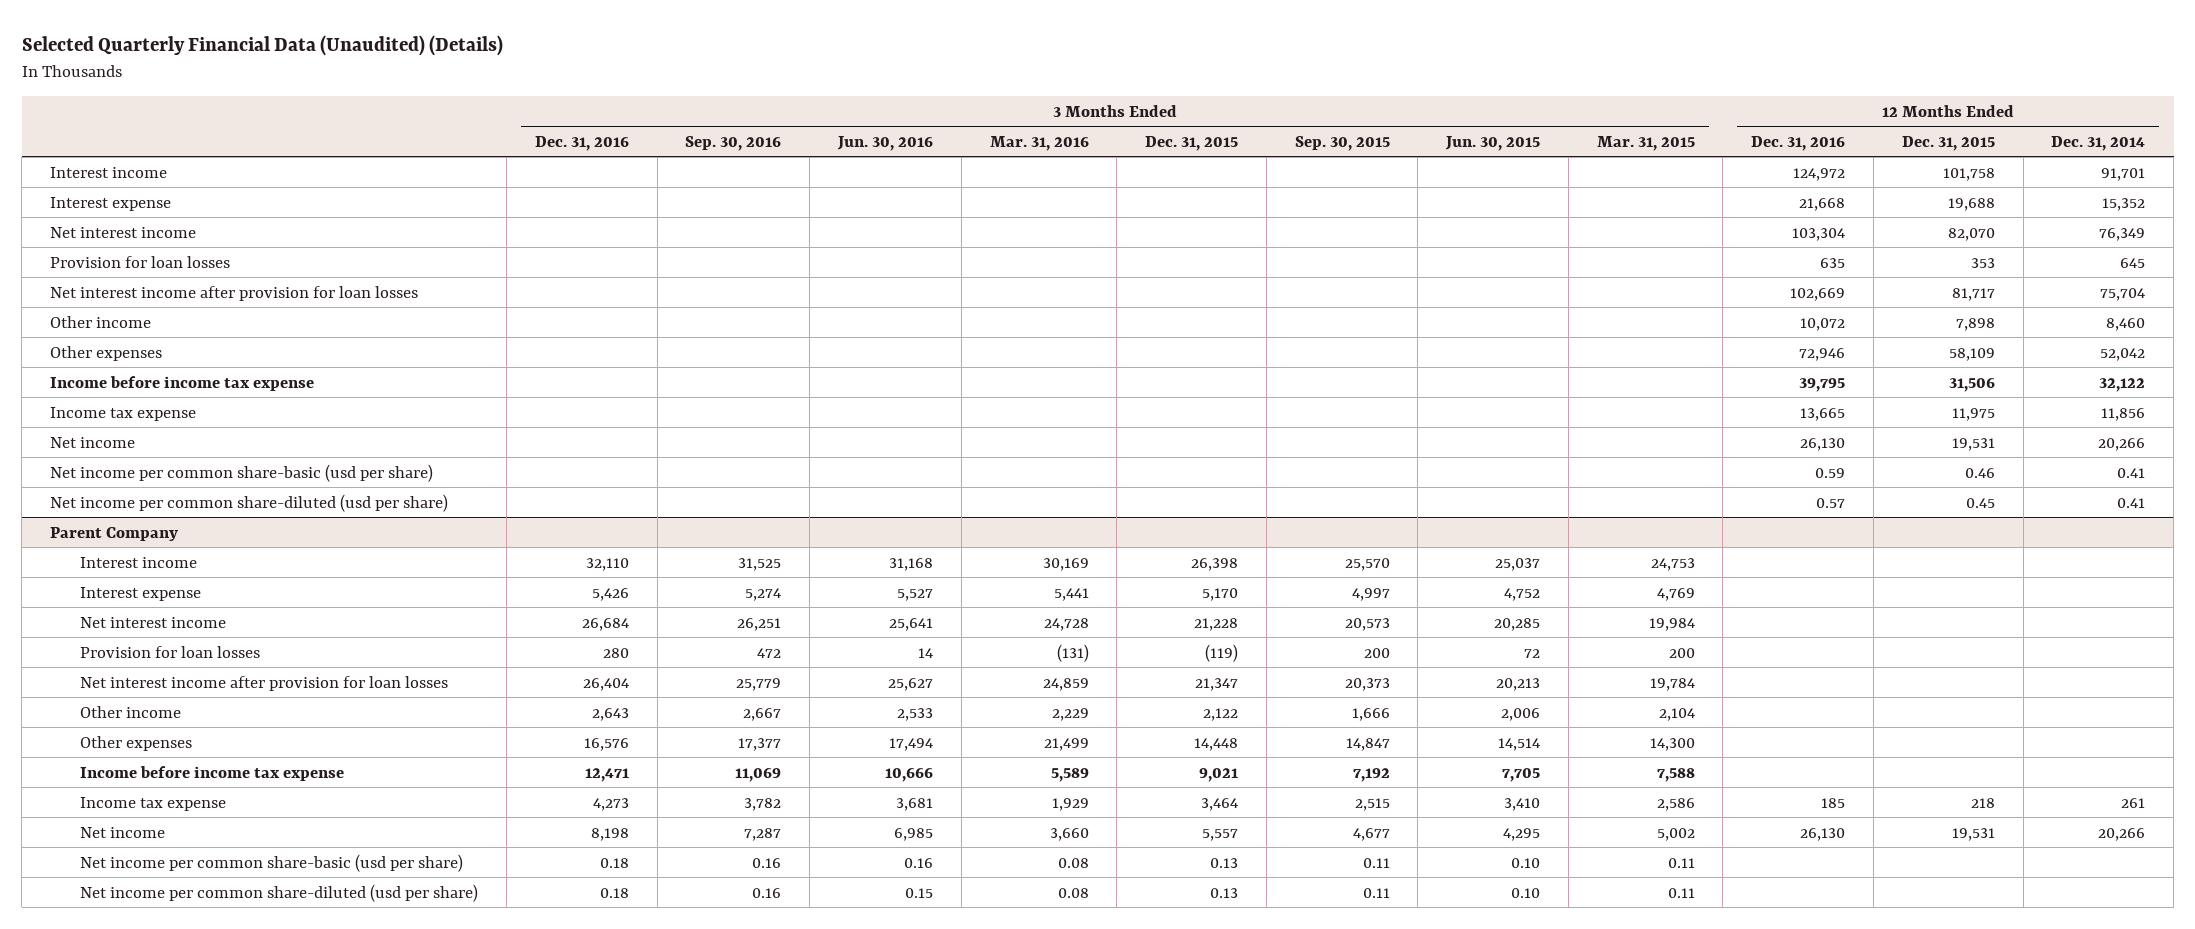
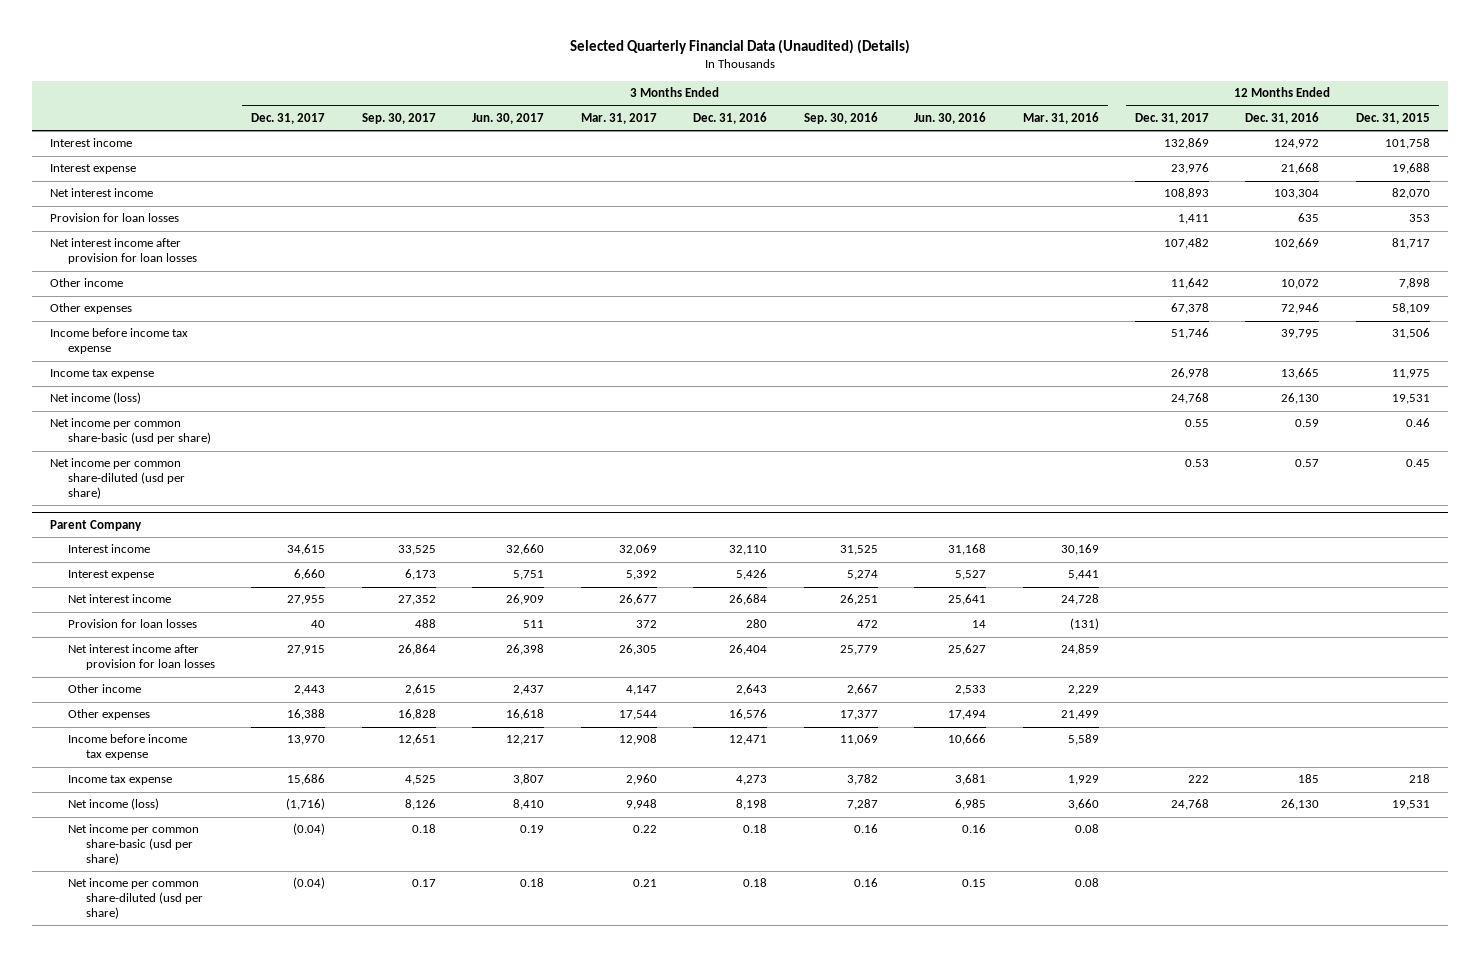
[1145,135,1239,151] Dec. 31, 2015 -> none
[1294,135,1390,151] Sep. 30, 2015 -> none
[1445,135,1541,151] Jun. 30, 2015 -> none
[1596,135,1695,151] Mar. 31, 2015 -> none
[2051,135,2146,151] Dec. 31, 2014 -> none
none -> [251,112,326,124] Dec. 31, 2017
none -> [361,112,436,124] Sep. 30, 2017
none -> [472,112,545,124] Jun. 30, 2017
none -> [580,112,657,124] Mar. 31, 2017
none -> [1135,112,1210,124] Dec. 31, 2017
[49,436,135,448] Net income -> [50,392,142,405] Net income (loss)
[80,826,166,838] Net income -> [67,798,159,811] Net income (loss)

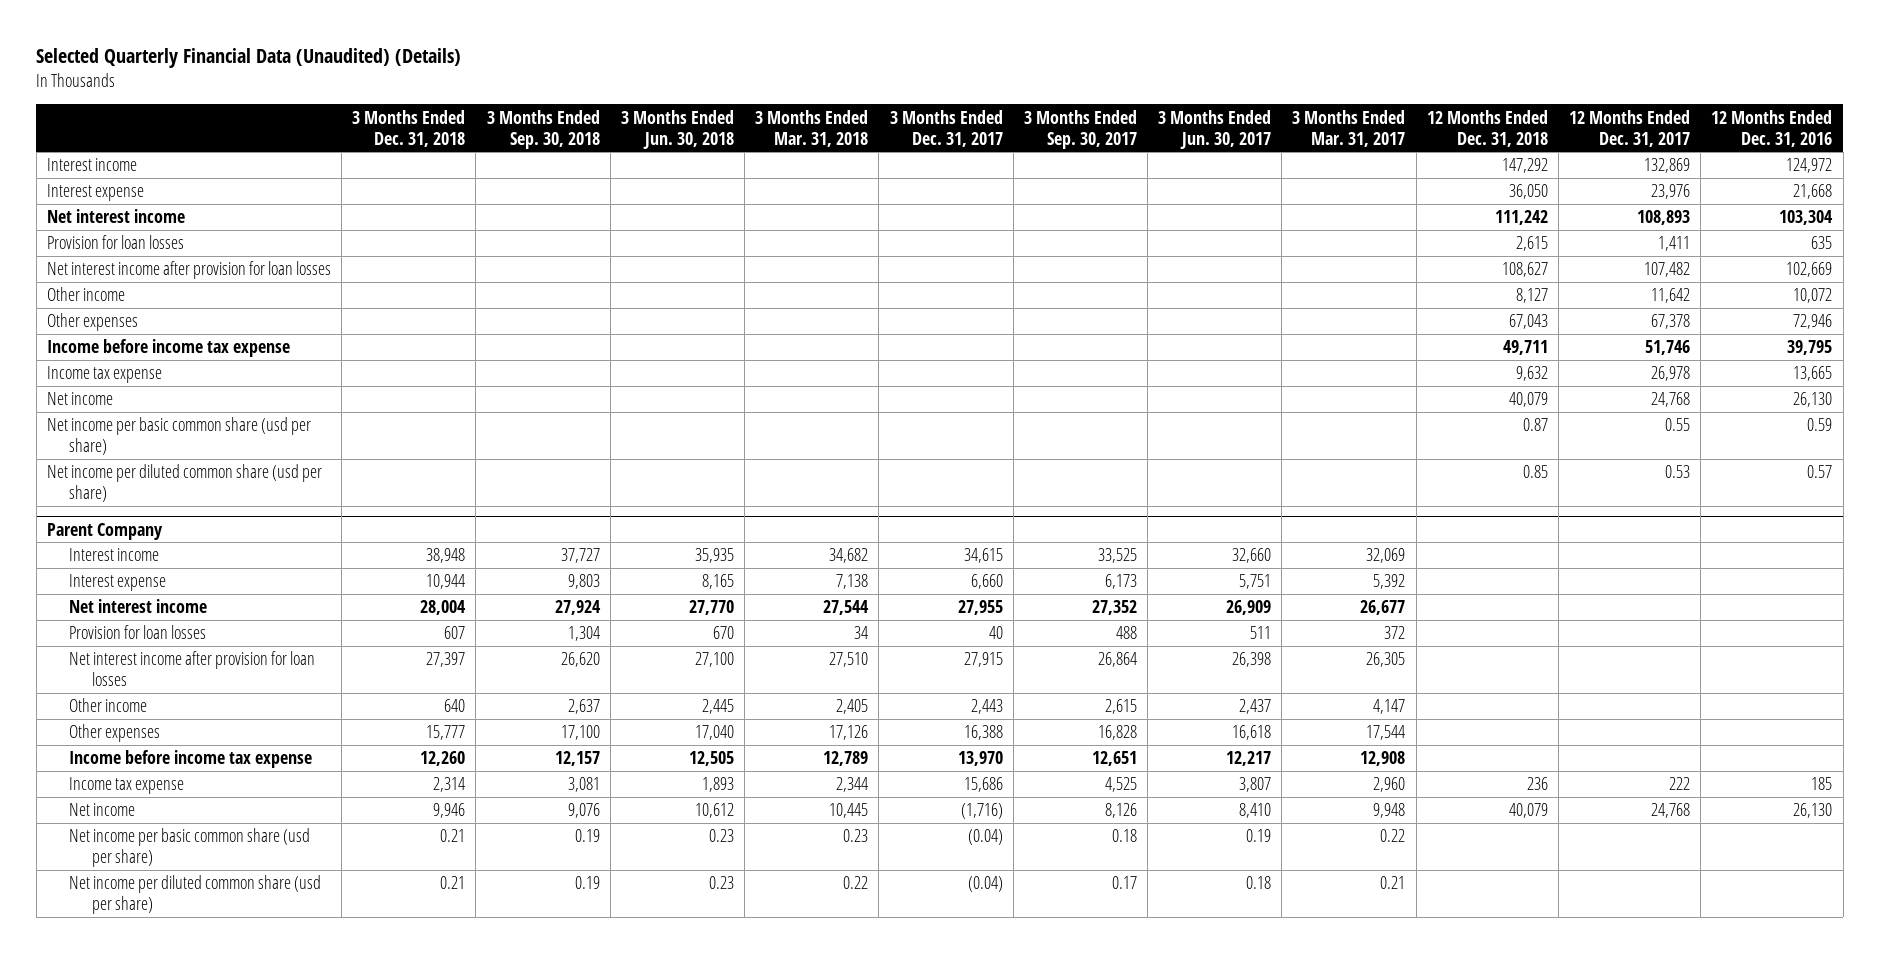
[693,111,768,124] Dec. 31, 2016 -> none
[803,111,878,124] Sep. 30, 2016 -> none
[914,111,987,124] Jun. 30, 2016 -> none
[1022,111,1099,124] Mar. 31, 2016 -> none
[1355,112,1430,124] Dec. 31, 2015 -> none
none -> [352,109,466,147] 3 Months Ended Dec. 31, 2018
none -> [486,109,600,149] 3 Months Ended Sep. 30, 2018
none -> [620,109,734,149] 3 Months Ended Jun. 30, 2018
none -> [755,109,869,147] 3 Months Ended Mar. 31, 2018
none -> [1426,109,1548,147] 12 Months Ended Dec. 31, 2018
[50,392,142,405] Net income (loss) -> [46,392,113,406] Net income
[50,418,211,445] Net income per common share-basic (usd per share) -> [46,417,311,456] Net income per basic common share (usd per share)
[50,458,185,500] Net income per common share-diluted (usd per share) -> [46,464,322,503] Net income per diluted common share (usd per share)
[67,798,159,811] Net income (loss) -> [69,803,136,817] Net income
[67,824,199,866] Net income per common share-basic (usd per share) -> [69,828,311,868] Net income per basic common share (usd per share)
[67,878,203,920] Net income per common share-diluted (usd per share) -> [69,875,322,915] Net income per diluted common share (usd per share)

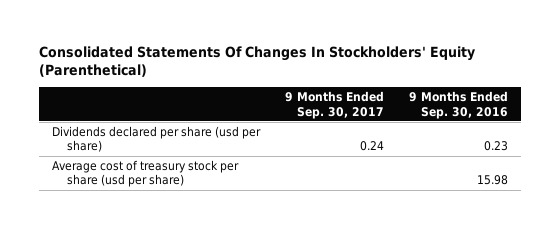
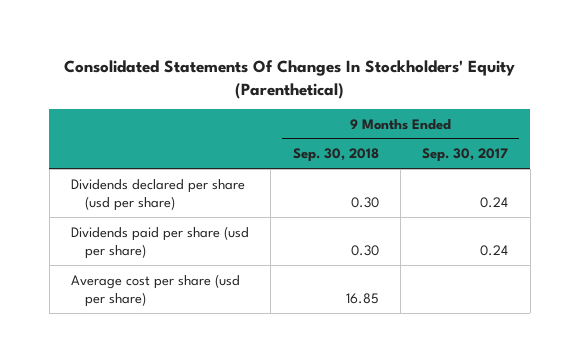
[409,90,509,119] 9 Months Ended Sep. 30, 2016 -> none
none -> [292,148,379,163] Sep. 30, 2018
none -> [70,225,249,259] Dividends paid per share (usd per share)
[51,159,239,188] Average cost of treasury stock per share (usd per share) -> [70,273,240,307] Average cost per share (usd per share)

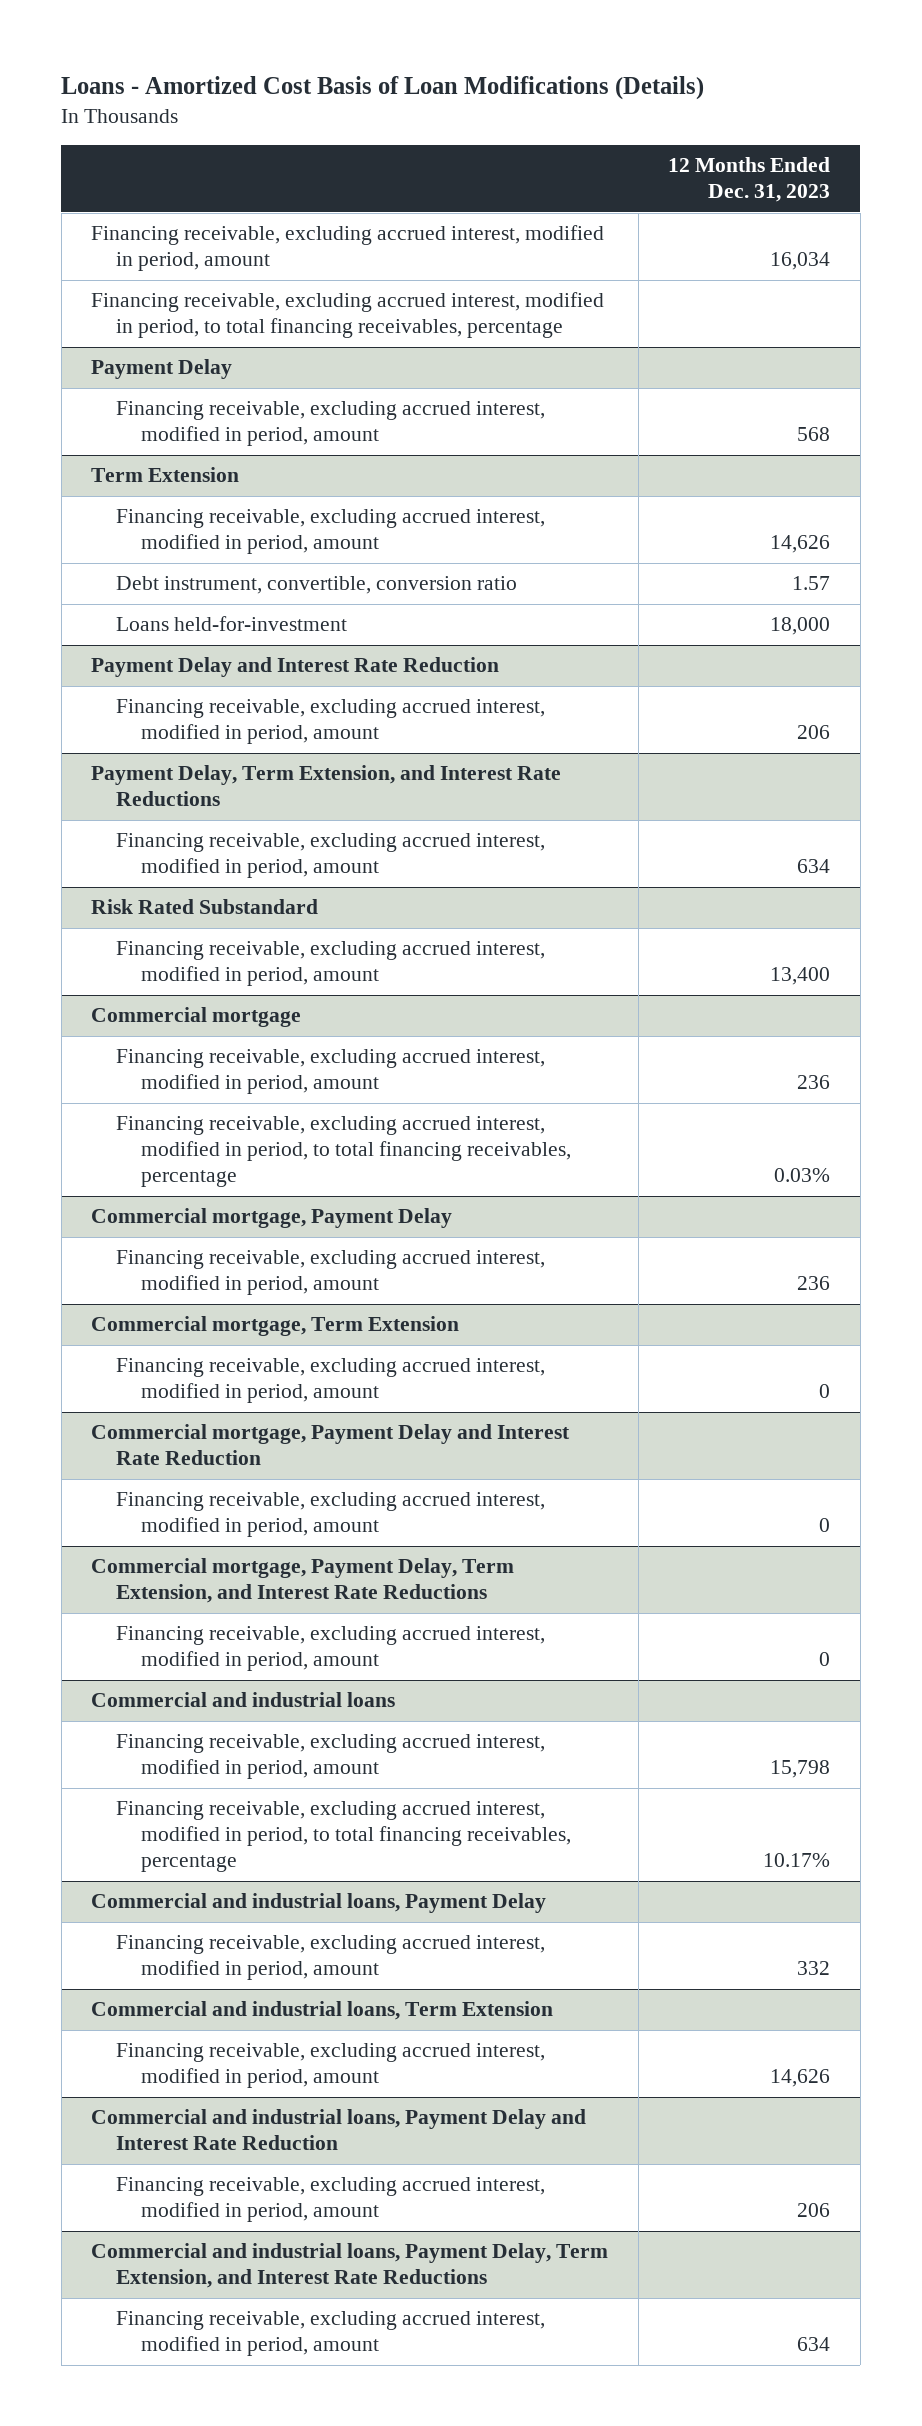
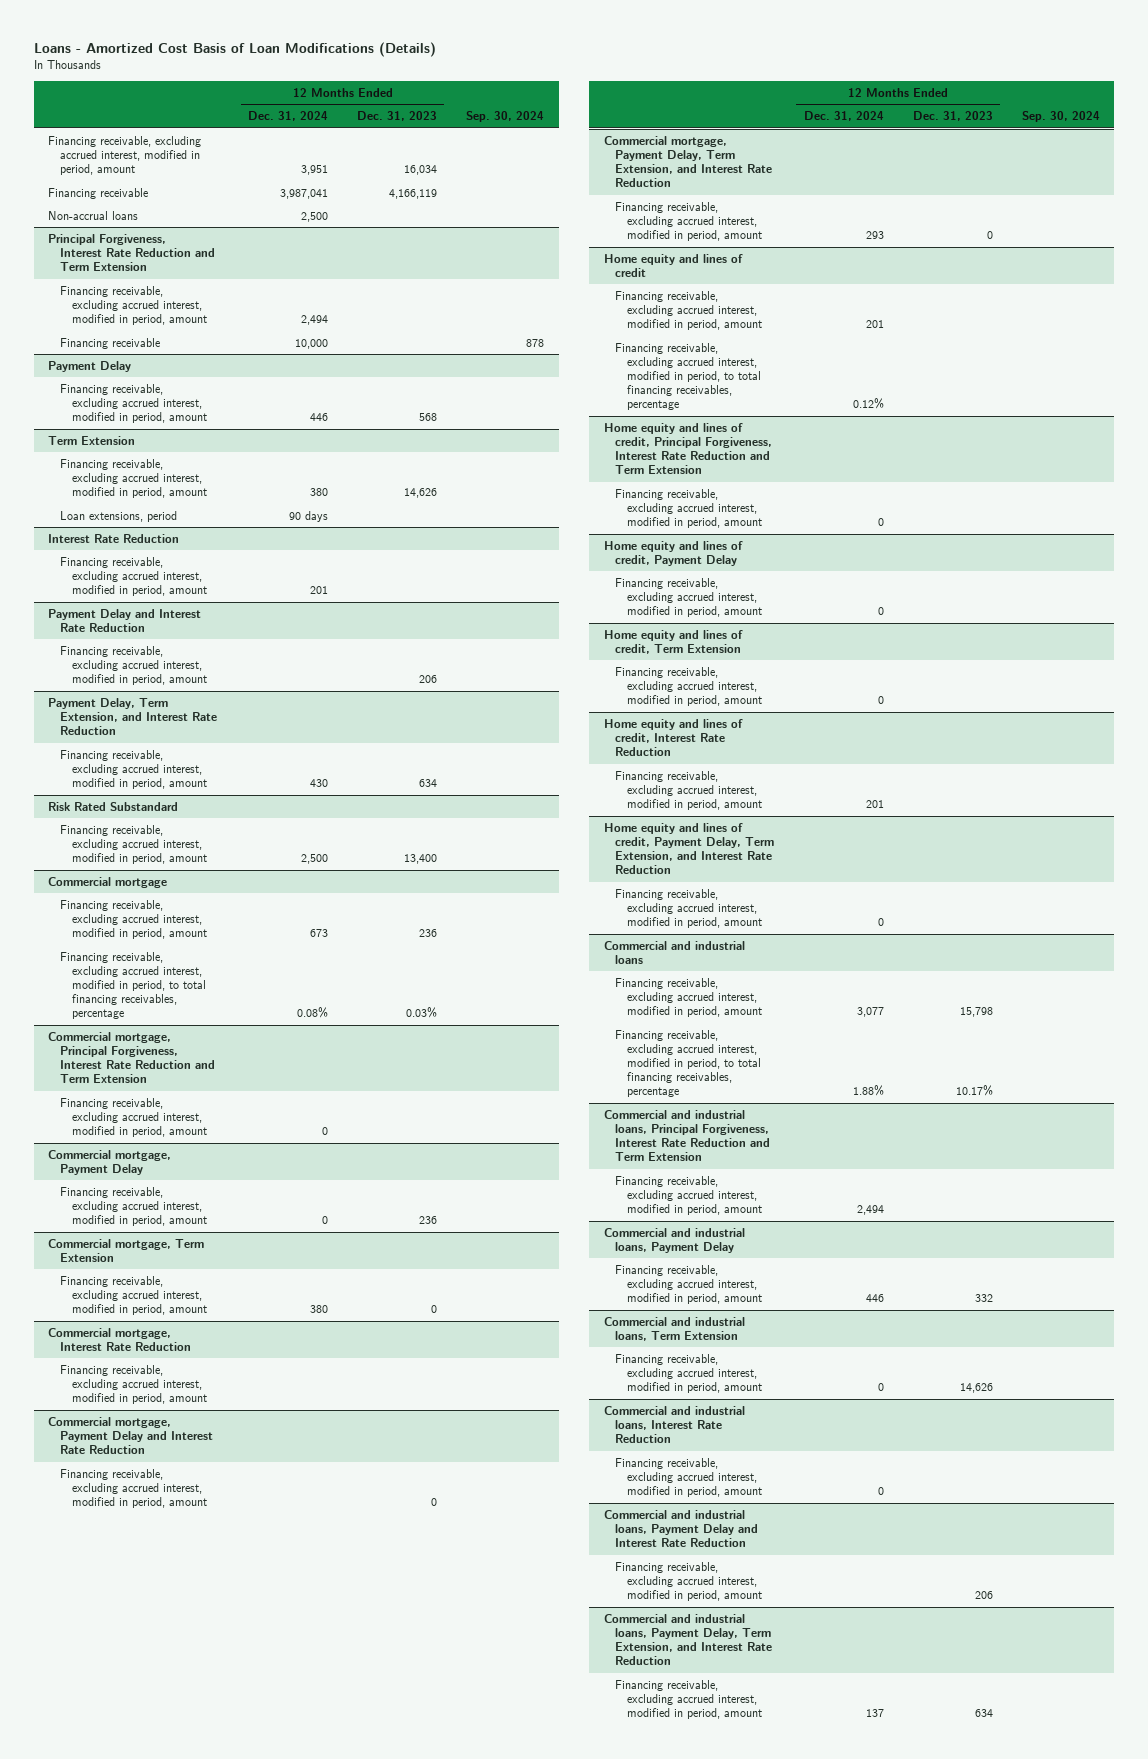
none -> [248,111,329,122] Dec. 31, 2024
none -> [466,111,545,123] Sep. 30, 2024
[91,292,605,339] Financing receivable, excluding accrued interest, modified in period, to total financing receivables, percentage -> none
none -> [48,187,149,199] Financing receivable
none -> [48,210,139,220] Non-accrual loans
none -> [48,233,216,272] Principal Forgiveness, Interest Rate Reduction and Term Extension
none -> [60,285,207,326] Financing receivable, excluding accrued interest, modified in period, amount
none -> [60,337,161,349] Financing receivable
[116,576,518,595] Debt instrument, convertible, conversion ratio -> none
[116,616,348,632] Loans held-for-investment -> none
none -> [60,510,178,522] Loan extensions, period
none -> [48,533,180,543] Interest Rate Reduction
none -> [60,556,207,597] Financing receivable, excluding accrued interest, modified in period, amount
[91,765,562,807] Payment Delay, Term Extension, and Interest Rate Reductions -> [48,697,218,736] Payment Delay, Term Extension, and Interest Rate Reduction
none -> [48,1031,216,1084] Commercial mortgage, Principal Forgiveness, Interest Rate Reduction and Term Extension
none -> [60,1097,207,1138] Financing receivable, excluding accrued interest, modified in period, amount
none -> [48,1327,192,1352] Commercial mortgage, Interest Rate Reduction
none -> [60,1364,207,1405] Financing receivable, excluding accrued interest, modified in period, amount
[91,1558,515,1604] Commercial mortgage, Payment Delay, Term Extension, and Interest Rate Reductions -> [603,135,773,188] Commercial mortgage, Payment Delay, Term Extension, and Interest Rate Reduction
none -> [603,253,743,278] Home equity and lines of credit
none -> [615,290,763,331] Financing receivable, excluding accrued interest, modified in period, amount
none -> [615,342,762,411] Financing receivable, excluding accrued interest, modified in period, to total financing receivables, percentage
none -> [603,422,773,475] Home equity and lines of credit, Principal Forgiveness, Interest Rate Reduction and Term Extension
none -> [615,488,763,529] Financing receivable, excluding accrued interest, modified in period, amount
none -> [603,540,743,567] Home equity and lines of credit, Payment Delay
none -> [615,577,763,618] Financing receivable, excluding accrued interest, modified in period, amount
none -> [603,629,743,655] Home equity and lines of credit, Term Extension
none -> [615,666,763,707] Financing receivable, excluding accrued interest, modified in period, amount
none -> [603,718,743,757] Home equity and lines of credit, Interest Rate Reduction
none -> [615,770,763,811] Financing receivable, excluding accrued interest, modified in period, amount
none -> [603,822,775,875] Home equity and lines of credit, Payment Delay, Term Extension, and Interest Rate Reduction
none -> [615,888,763,929] Financing receivable, excluding accrued interest, modified in period, amount
none -> [603,1109,771,1162] Commercial and industrial loans, Principal Forgiveness, Interest Rate Reduction and Term Extension
none -> [615,1175,763,1216] Financing receivable, excluding accrued interest, modified in period, amount
none -> [603,1405,745,1444] Commercial and industrial loans, Interest Rate Reduction
none -> [615,1457,763,1498] Financing receivable, excluding accrued interest, modified in period, amount
[91,2243,609,2289] Commercial and industrial loans, Payment Delay, Term Extension, and Interest Rate Reductions -> [603,1613,773,1666] Commercial and industrial loans, Payment Delay, Term Extension, and Interest Rate Reduction

